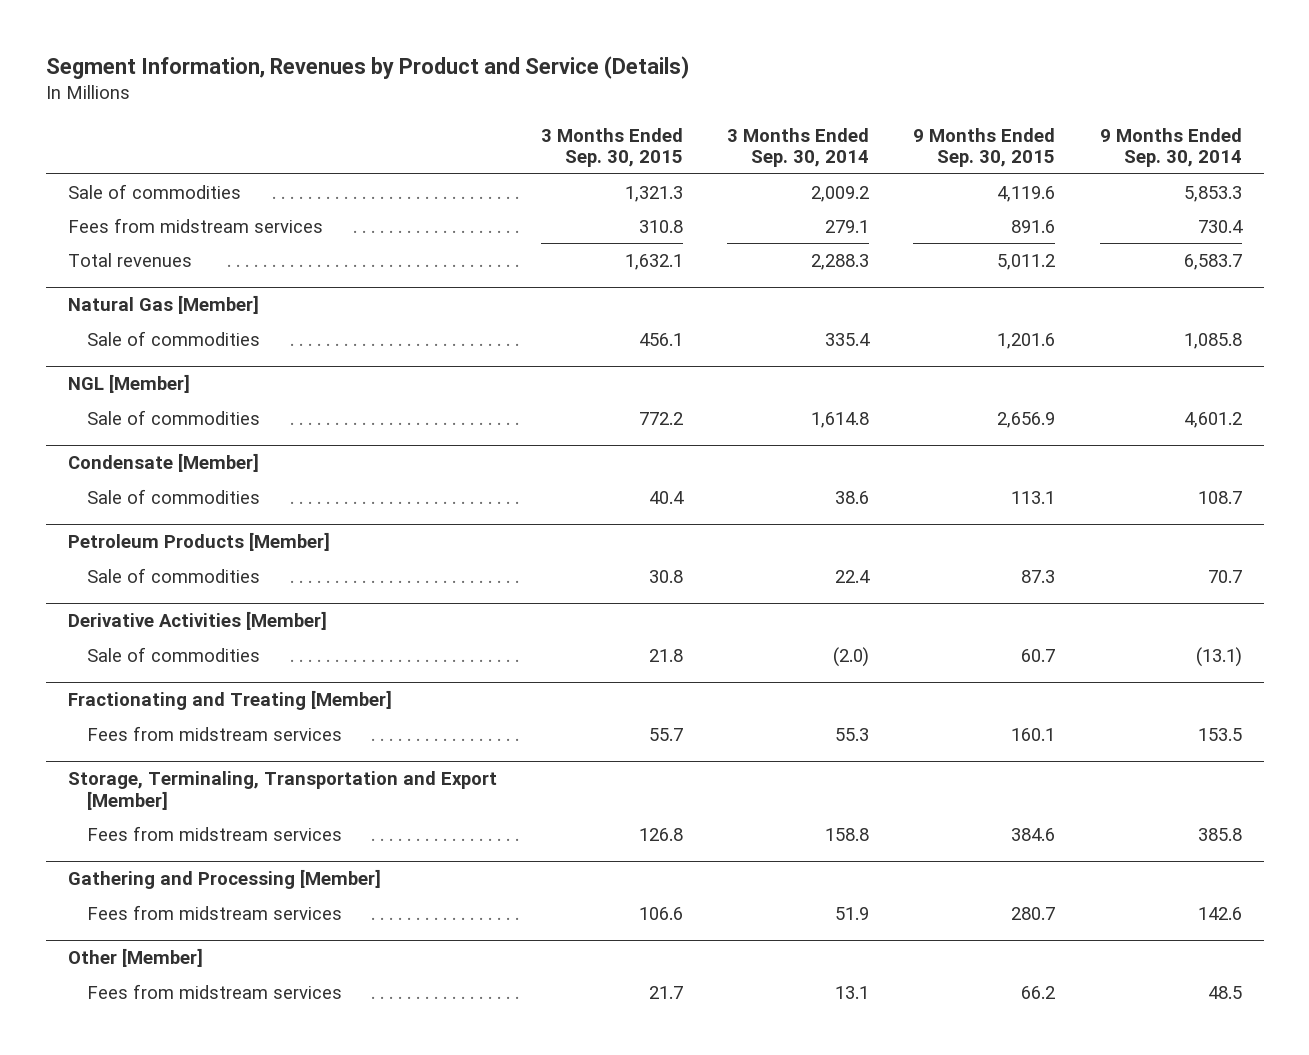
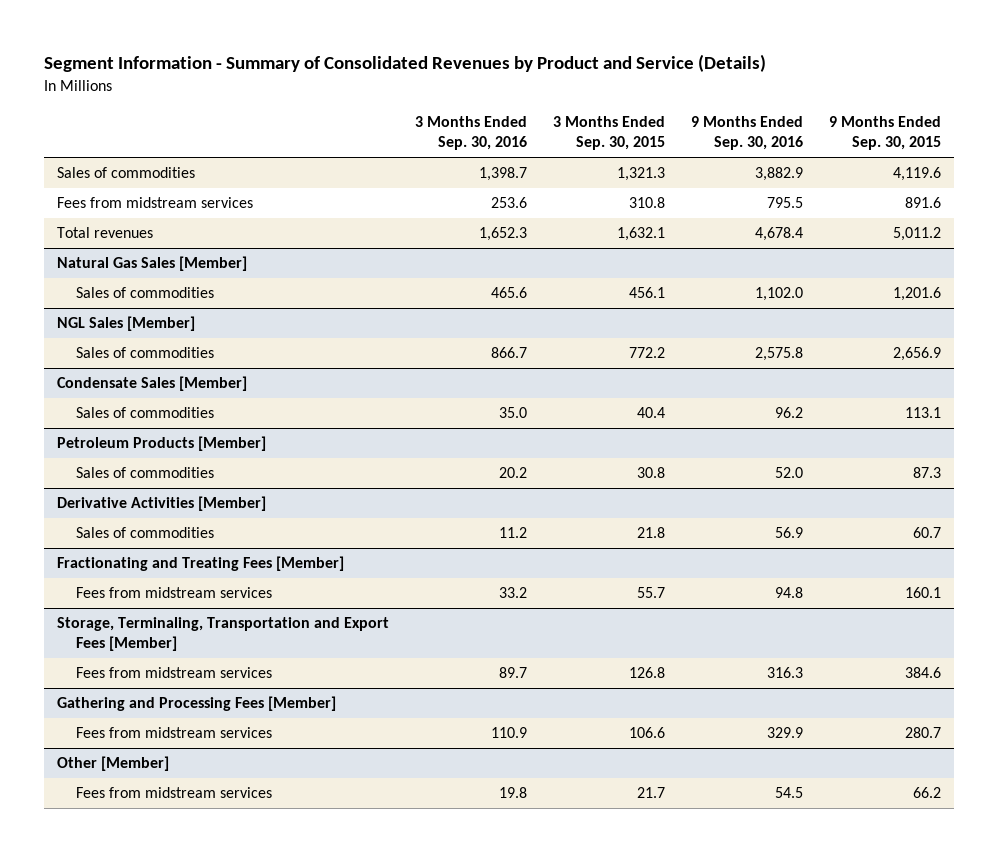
[45,56,689,80] Segment Information, Revenues by Product and Service (Details) -> [44,54,767,73] Segment Information - Summary of Consolidated Revenues by Product and Service (Details)
[727,127,870,167] 3 Months Ended Sep. 30, 2014 -> none
[1099,127,1242,167] 9 Months Ended Sep. 30, 2014 -> none
none -> [415,116,528,150] 3 Months Ended Sep. 30, 2016
none -> [691,116,804,150] 9 Months Ended Sep. 30, 2016
[67,183,241,199] Sale of commodities -> [57,167,196,179] Sales of commodities
[67,295,259,315] Natural Gas [Member] -> [57,256,248,272] Natural Gas Sales [Member]
[87,330,261,346] Sale of commodities -> [75,287,214,299] Sales of commodities
[67,374,190,394] NGL [Member] -> [57,316,196,332] NGL Sales [Member]
[87,409,261,425] Sale of commodities -> [75,347,214,359] Sales of commodities
[67,453,259,473] Condensate [Member] -> [57,376,248,392] Condensate Sales [Member]
[87,488,261,504] Sale of commodities -> [75,407,214,419] Sales of commodities
[87,567,261,583] Sale of commodities -> [75,467,214,479] Sales of commodities
[87,646,261,662] Sale of commodities -> [75,527,214,539] Sales of commodities
[67,690,392,711] Fractionating and Treating [Member] -> [57,556,345,572] Fractionating and Treating Fees [Member]
[67,771,497,810] Storage, Terminaling, Transportation and Export [Member] -> [57,617,390,652] Storage, Terminaling, Transportation and Export Fees [Member]
[67,869,381,890] Gathering and Processing [Member] -> [57,696,337,712] Gathering and Processing Fees [Member]

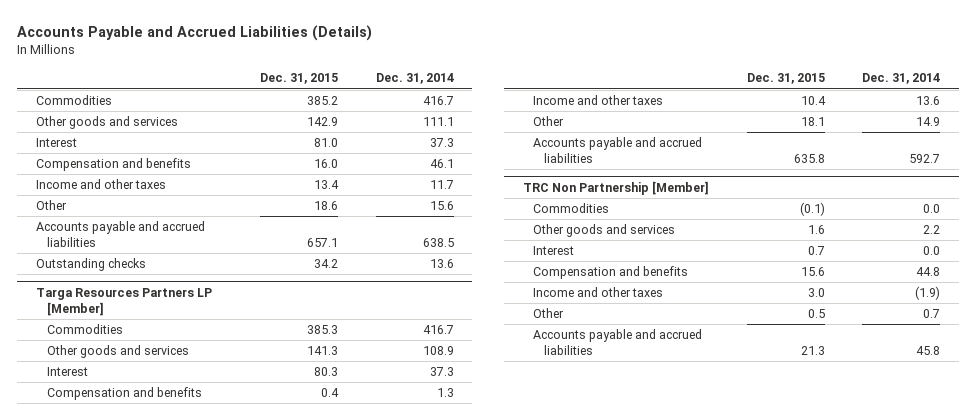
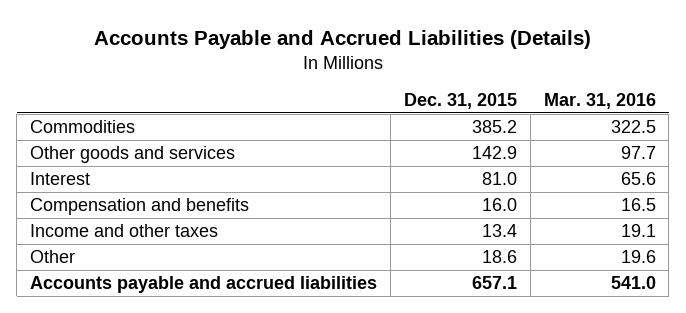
[375,73,454,85] Dec. 31, 2014 -> none
none -> [543,92,656,109] Mar. 31, 2016
[36,258,147,272] Outstanding checks -> none
[36,288,213,316] Targa Resources Partners LP [Member] -> none
[46,324,123,335] Commodities -> none
[46,345,189,359] Other goods and services -> none
[46,367,88,377] Interest -> none
[46,387,202,401] Compensation and benefits -> none
[533,95,664,106] Income and other taxes -> none
[533,116,565,127] Other -> none
[533,137,703,163] Accounts payable and accrued liabilities -> none
[523,181,710,196] TRC Non Partnership [Member] -> none
[533,203,610,214] Commodities -> none
[533,224,676,238] Other goods and services -> none
[533,246,575,256] Interest -> none
[533,266,689,280] Compensation and benefits -> none
[533,287,664,298] Income and other taxes -> none
[533,308,565,319] Other -> none
[533,329,703,355] Accounts payable and accrued liabilities -> none

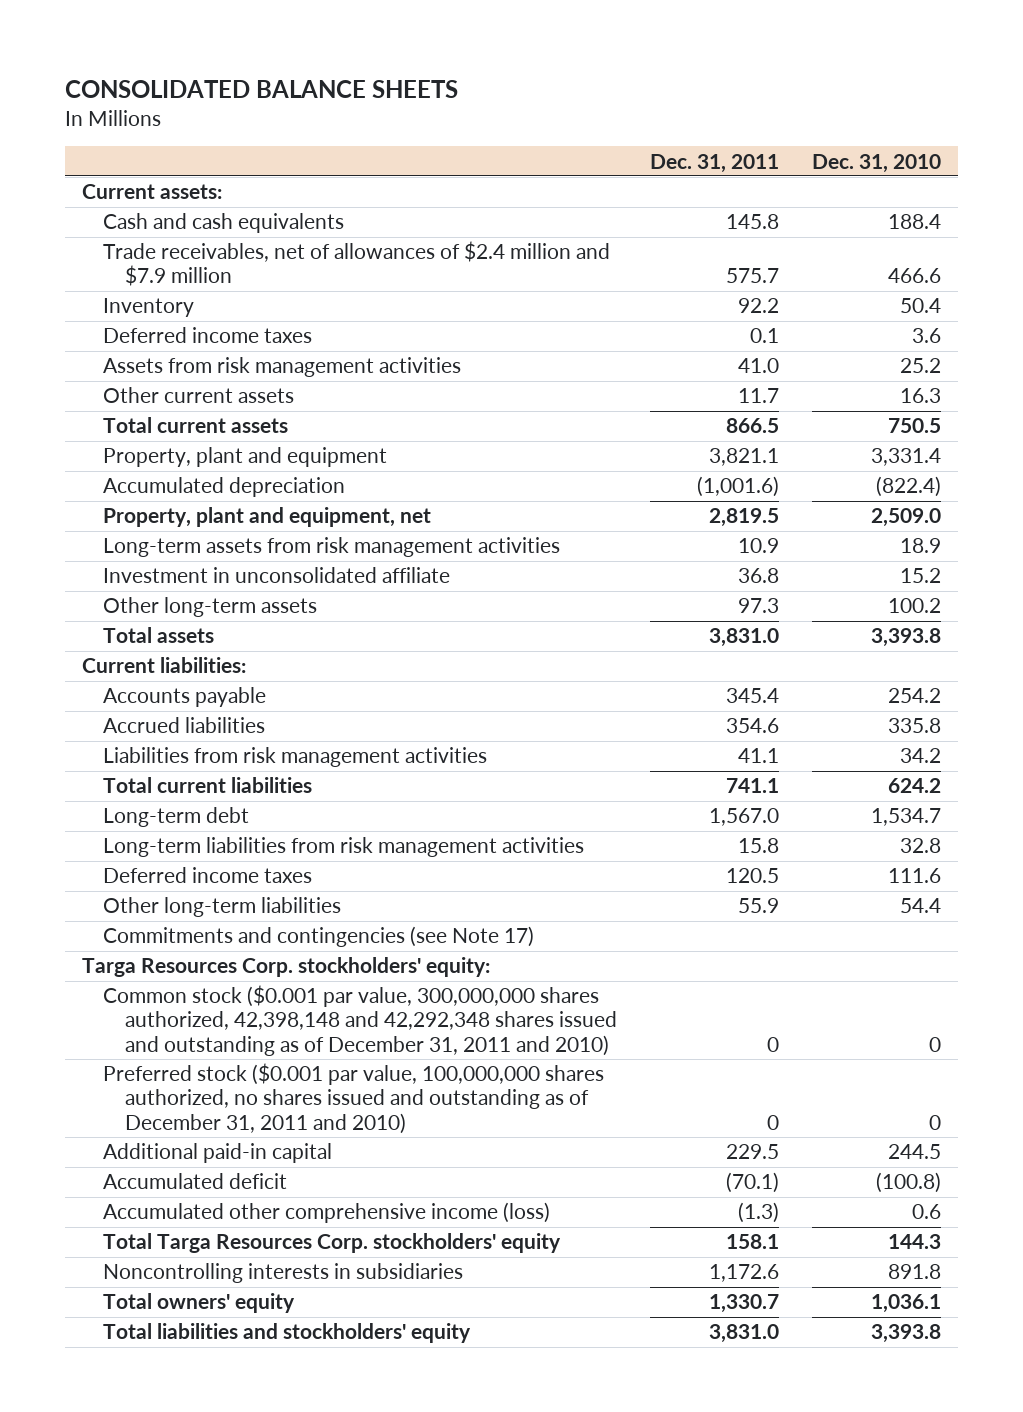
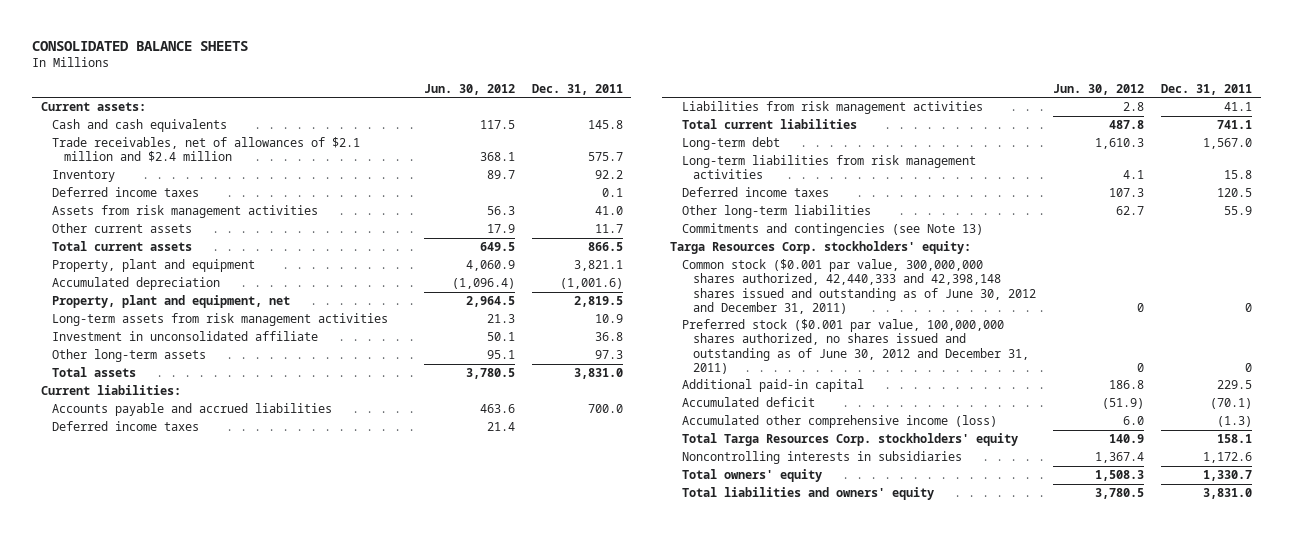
[812,153,942,173] Dec. 31, 2010 -> none
none -> [423,83,515,95] Jun. 30, 2012
[103,241,611,287] Trade receivables, net of allowances of $2.4 million and $7.9 million -> [52,137,361,163] Trade receivables, net of allowances of $2.1 million and $2.4 million
[103,687,267,708] Accounts payable -> none
[103,717,266,734] Accrued liabilities -> none
none -> [52,403,333,417] Accounts payable and accrued liabilities
none -> [52,421,200,432] Deferred income taxes
[103,926,535,948] Commitments and contingencies (see Note 17) -> [681,223,983,237] Commitments and contingencies (see Note 13)
[103,985,617,1056] Common stock ($0.001 par value, 300,000,000 shares authorized, 42,398,148 and 42,292,348 shares issued and outstanding as of December 31, 2011 and 2010) -> [681,259,1036,314] Common stock ($0.001 par value, 300,000,000 shares authorized, 42,440,333 and 42,398,148 shares issued and outstanding as of June 30, 2012 and December 31, 2011)
[103,1063,605,1134] Preferred stock ($0.001 par value, 100,000,000 shares authorized, no shares issued and outstanding as of December 31, 2011 and 2010) -> [681,319,1029,374] Preferred stock ($0.001 par value, 100,000,000 shares authorized, no shares issued and outstanding as of June 30, 2012 and December 31, 2011)
[103,1323,472,1344] Total liabilities and stockholders' equity -> [681,487,934,501] Total liabilities and owners' equity

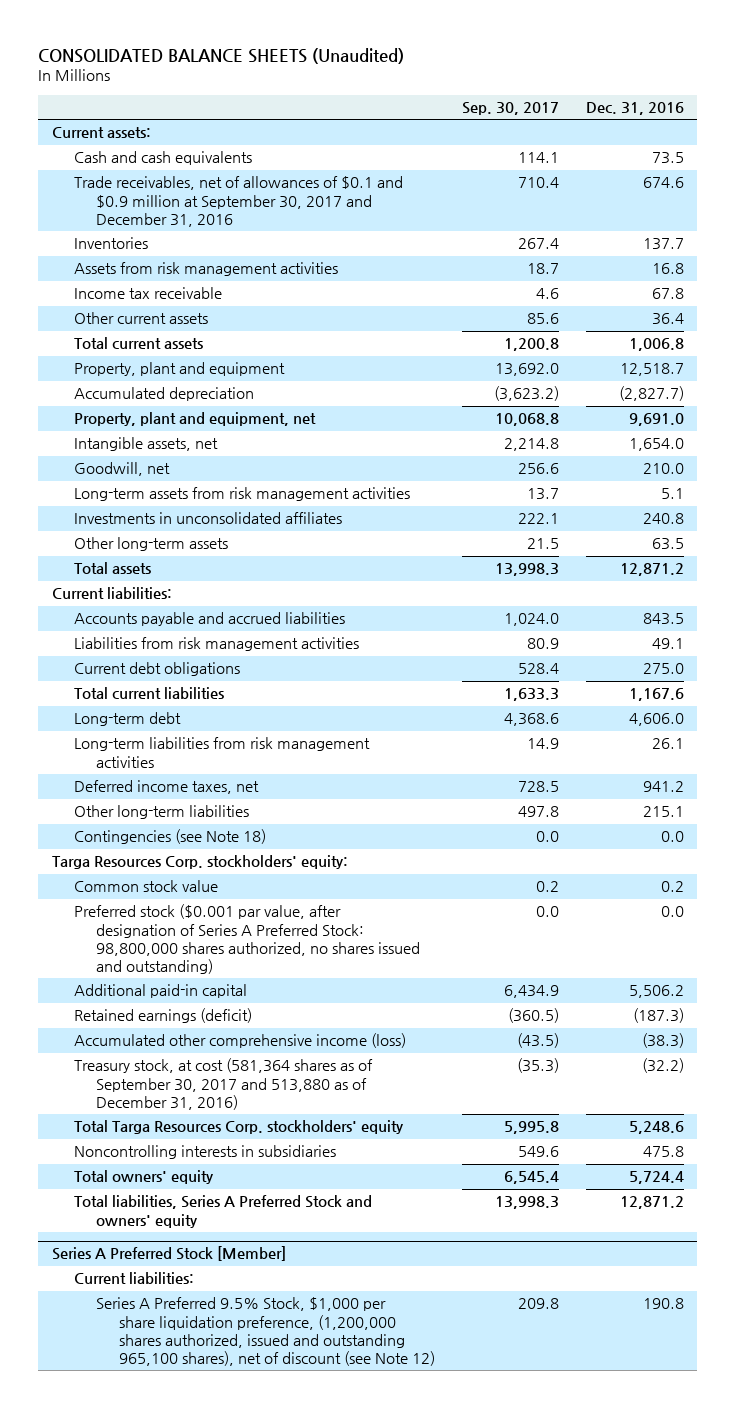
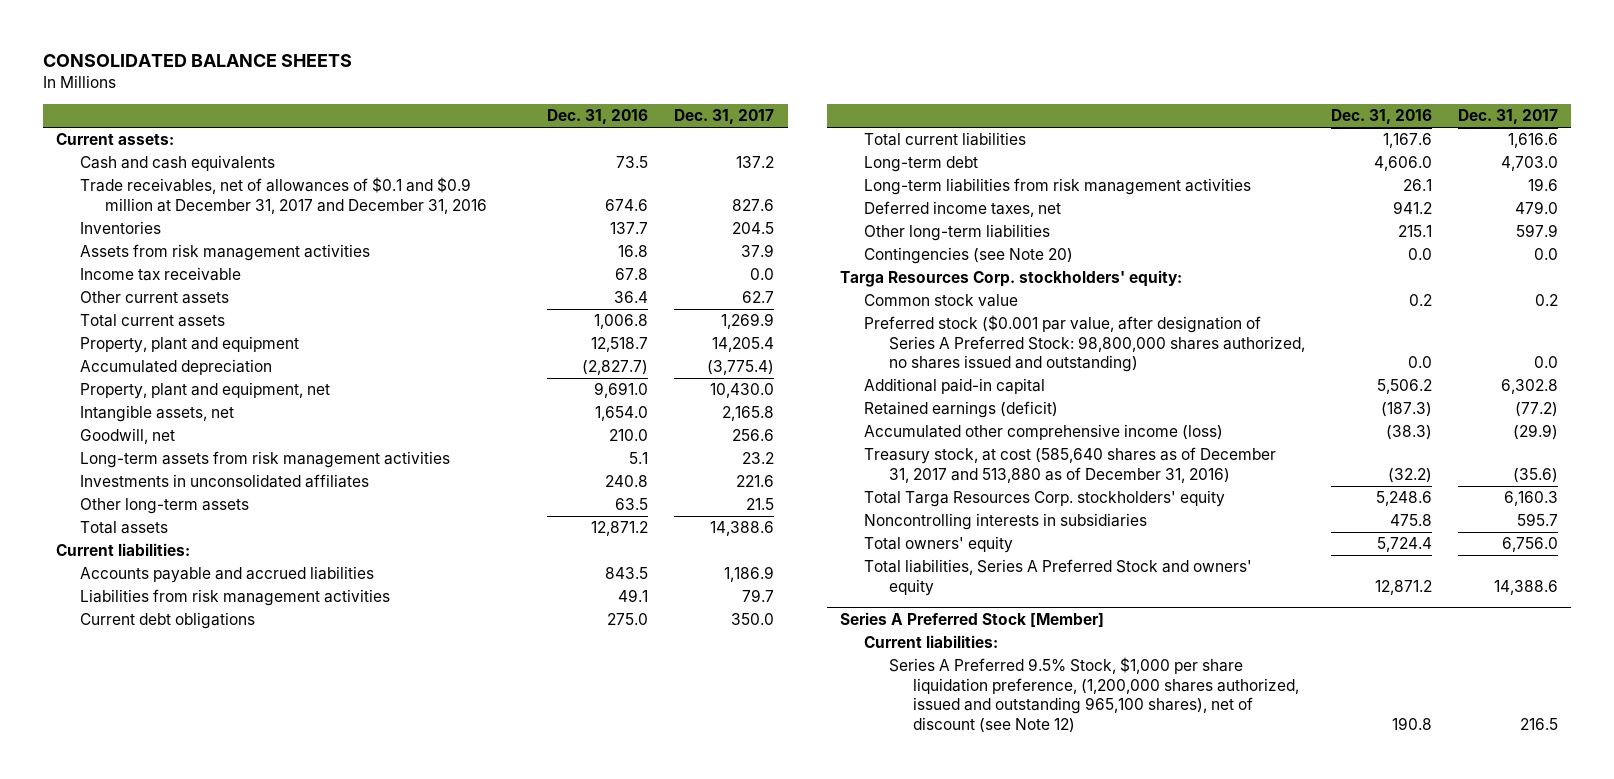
[38,47,405,64] CONSOLIDATED BALANCE SHEETS (Unaudited) -> [42,54,352,68] CONSOLIDATED BALANCE SHEETS
[461,101,559,115] Sep. 30, 2017 -> none
none -> [674,109,775,125] Dec. 31, 2017
[73,176,403,227] Trade receivables, net of allowances of $0.1 and $0.9 million at September 30, 2017 and December 31, 2016 -> [80,177,488,214] Trade receivables, net of allowances of $0.1 and $0.9 million at December 31, 2017 and December 31, 2016
[73,829,266,845] Contingencies (see Note 18) -> [864,247,1074,265] Contingencies (see Note 20)
[73,1058,373,1110] Treasury stock, at cost (581,364 shares as of September 30, 2017 and 513,880 as of December 31, 2016) -> [864,447,1277,483] Treasury stock, at cost (585,640 shares as of December 31, 2017 and 513,880 as of December 31, 2016)

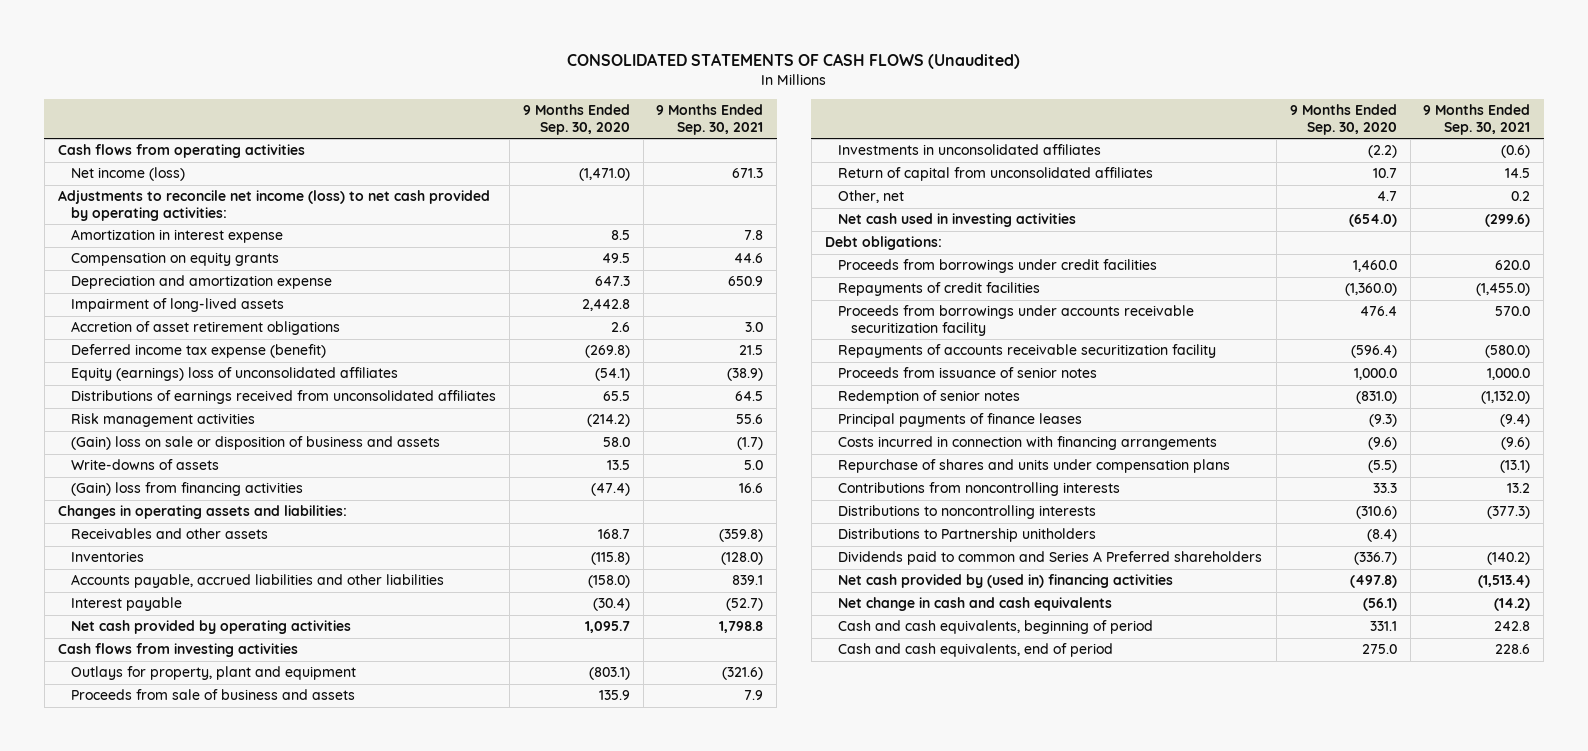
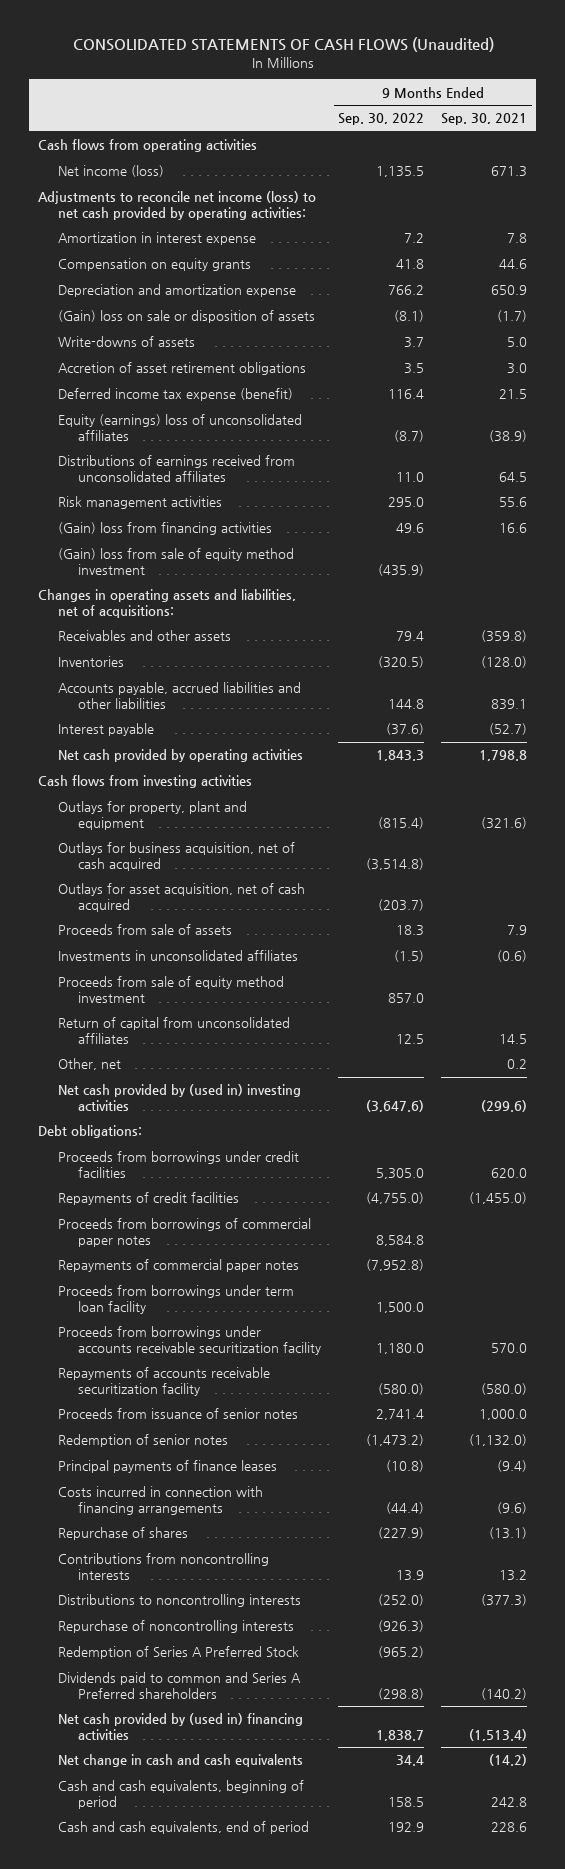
[522,103,630,135] 9 Months Ended Sep. 30, 2020 -> none
none -> [338,113,425,126] Sep. 30, 2022
[71,298,285,313] Impairment of long-lived assets -> none
none -> [58,310,316,324] (Gain) loss on sale or disposition of assets
[71,459,220,471] Write-downs of assets -> [58,336,196,348] Write-downs of assets
[71,436,441,451] (Gain) loss on sale or disposition of business and assets -> none
none -> [58,548,295,575] (Gain) loss from sale of equity method investment
[57,505,347,520] Changes in operating assets and liabilities: -> [37,589,296,618] Changes in operating assets and liabilities, net of acquisitions:
none -> [58,842,296,871] Outlays for business acquisition, net of cash acquired
none -> [58,883,306,912] Outlays for asset acquisition, net of cash acquired
[71,689,356,701] Proceeds from sale of business and assets -> [58,924,233,936] Proceeds from sale of assets
none -> [58,976,285,1003] Proceeds from sale of equity method investment
[838,213,1077,228] Net cash used in investing activities -> [58,1084,302,1111] Net cash provided by (used in) investing activities
none -> [58,1218,312,1247] Proceeds from borrowings of commercial paper notes
none -> [58,1259,300,1273] Repayments of commercial paper notes
none -> [58,1285,295,1314] Proceeds from borrowings under term loan facility
[838,459,1231,474] Repurchase of shares and units under compensation plans -> [58,1527,189,1541] Repurchase of shares
[838,528,1097,543] Distributions to Partnership unitholders -> none
none -> [58,1620,295,1634] Repurchase of noncontrolling interests
none -> [58,1646,300,1660] Redemption of Series A Preferred Stock

